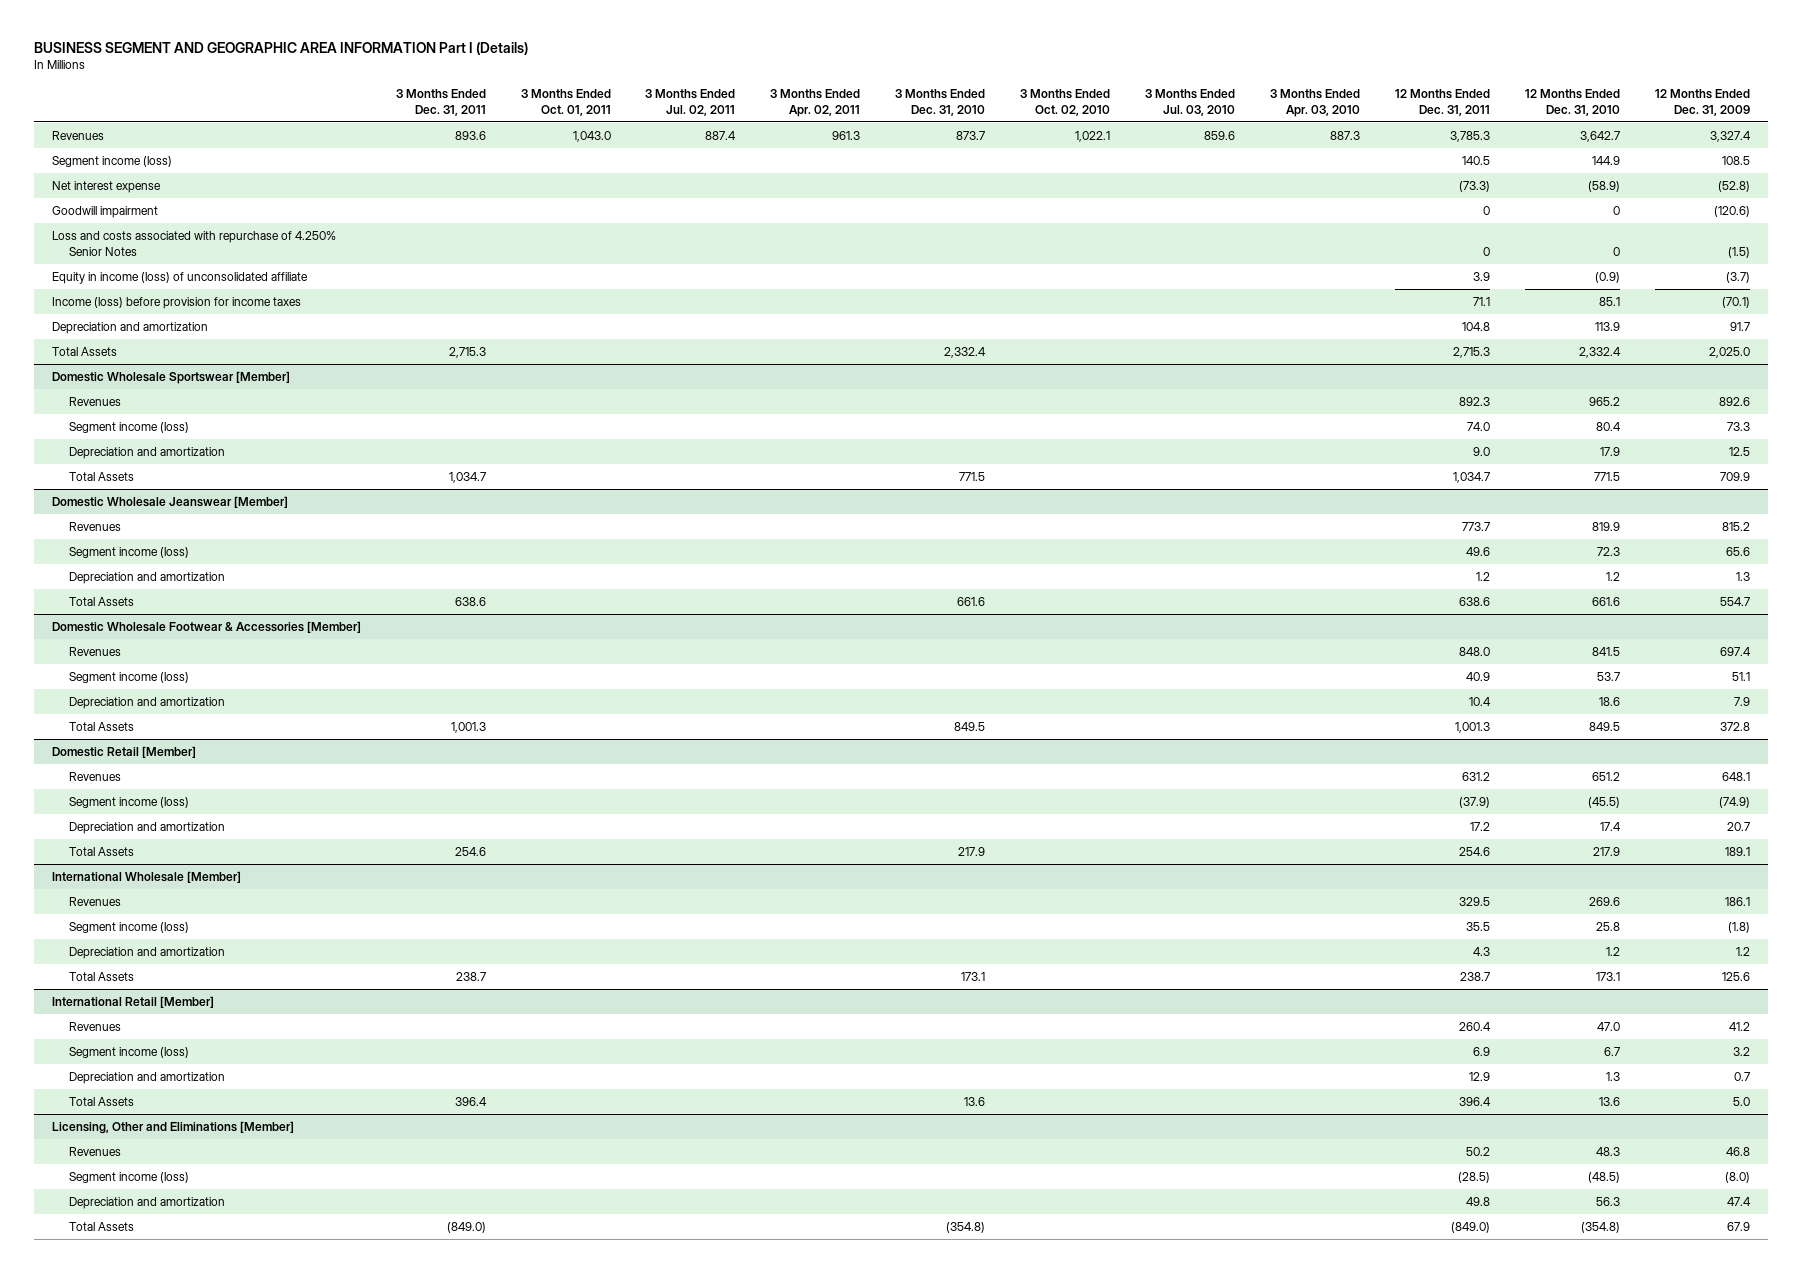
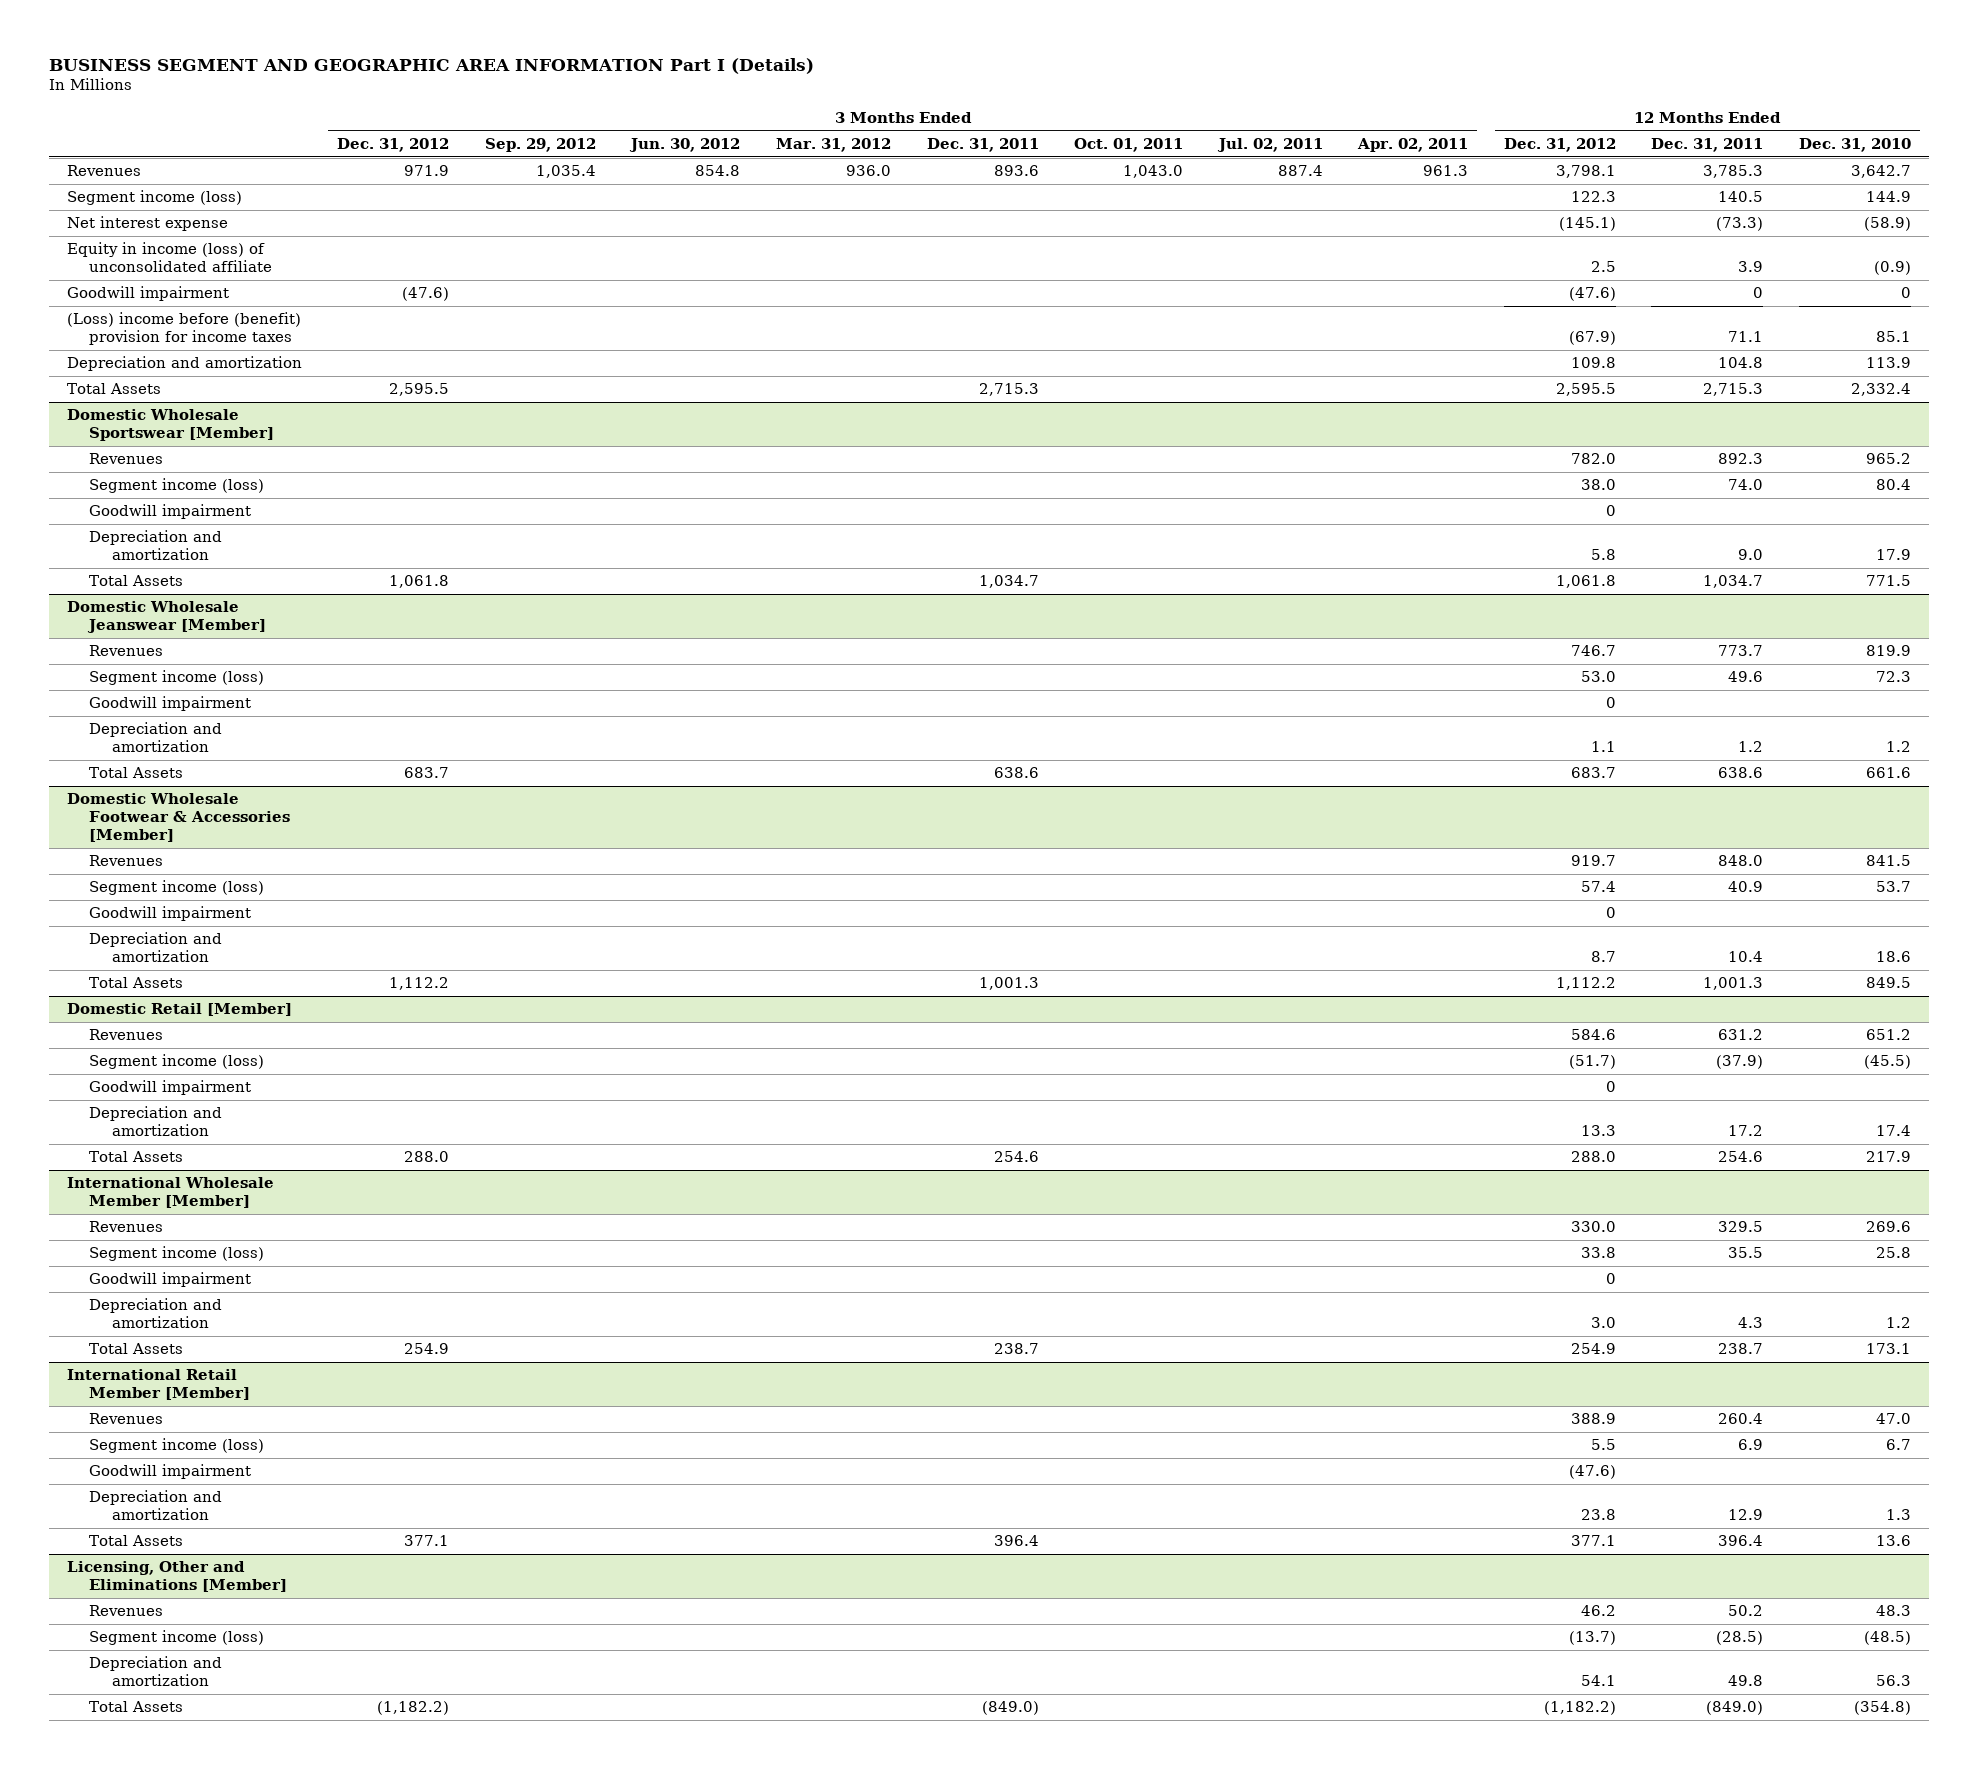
[895,89,986,116] 3 Months Ended Dec. 31, 2010 -> none
[1020,89,1111,116] 3 Months Ended Oct. 02, 2010 -> none
[1145,89,1236,116] 3 Months Ended Jul. 03, 2010 -> none
[1270,89,1361,117] 3 Months Ended Apr. 03, 2010 -> none
[1655,89,1751,116] 12 Months Ended Dec. 31, 2009 -> none
none -> [337,137,450,152] Dec. 31, 2012
none -> [484,137,596,152] Sep. 29, 2012
none -> [629,137,741,152] Jun. 30, 2012
none -> [775,137,891,152] Mar. 31, 2012
none -> [1503,137,1616,152] Dec. 31, 2012
[51,230,336,256] Loss and costs associated with repurchase of 4.250% Senior Notes -> none
[51,205,158,218] Goodwill impairment -> [66,286,229,302] Goodwill impairment
[51,296,301,309] Income (loss) before provision for income taxes -> [66,312,301,346] (Loss) income before (benefit) provision for income taxes
none -> [89,504,252,520] Goodwill impairment
none -> [89,696,252,712] Goodwill impairment
none -> [89,906,252,922] Goodwill impairment
none -> [89,1080,252,1096] Goodwill impairment
[51,870,241,883] International Wholesale [Member] -> [66,1177,274,1209] International Wholesale Member [Member]
none -> [89,1272,252,1288] Goodwill impairment
[51,995,214,1008] International Retail [Member] -> [66,1369,251,1401] International Retail Member [Member]
none -> [89,1464,252,1480] Goodwill impairment

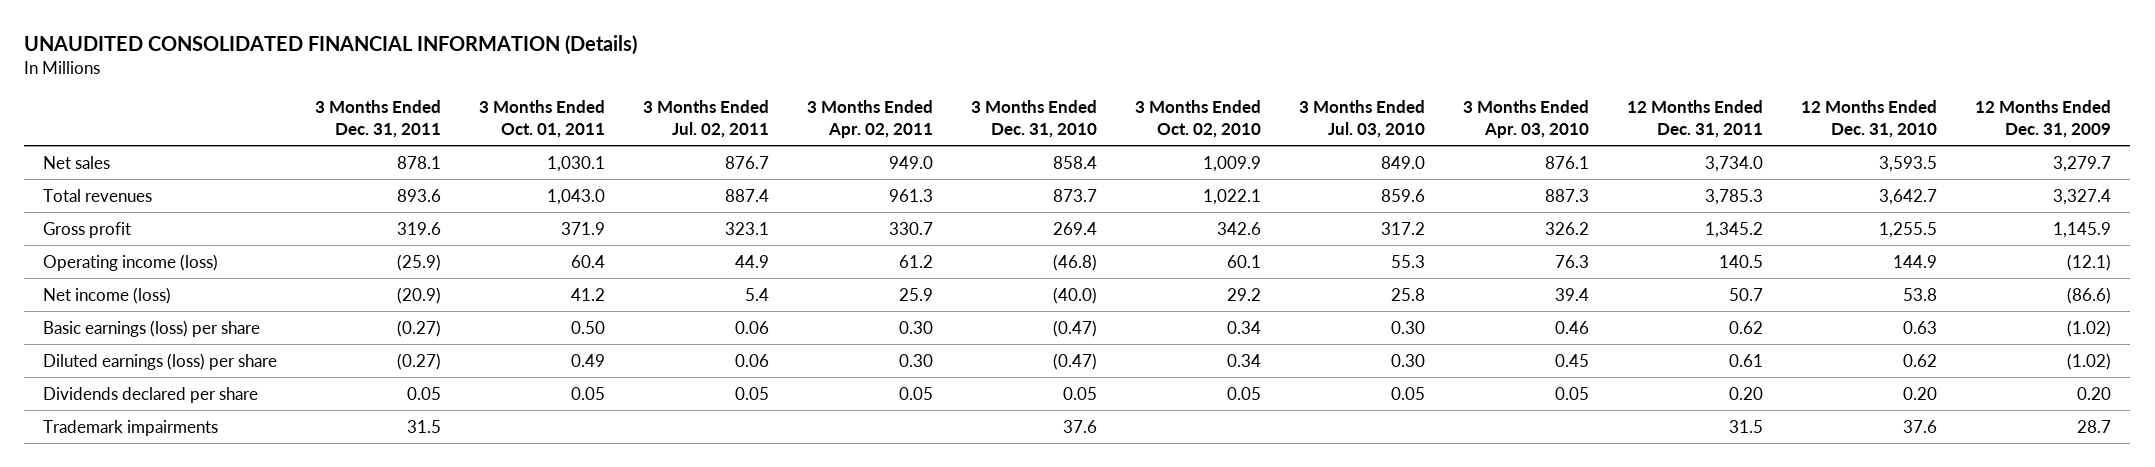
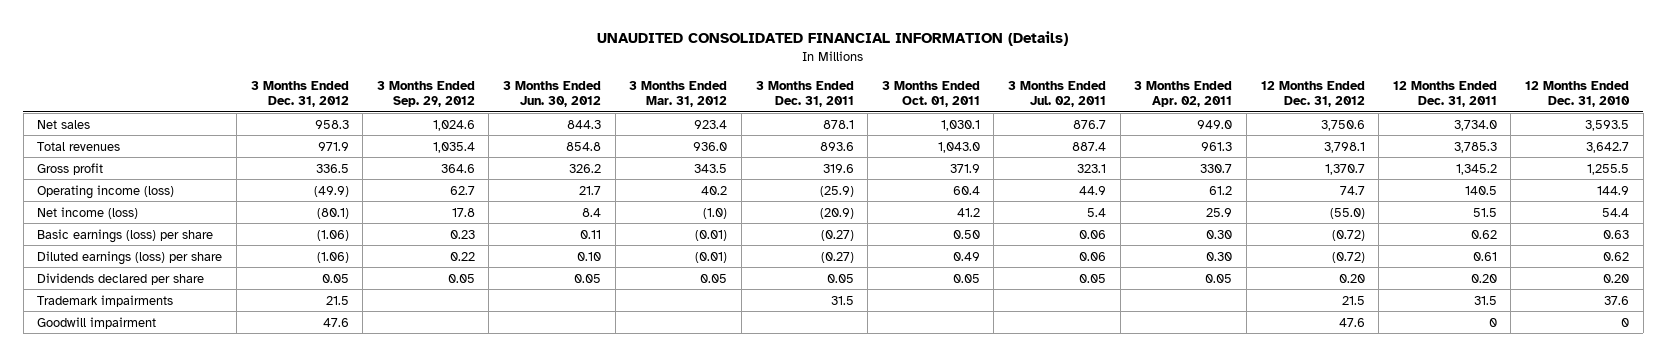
[971,100,1098,139] 3 Months Ended Dec. 31, 2010 -> none
[1135,100,1262,139] 3 Months Ended Oct. 02, 2010 -> none
[1299,100,1426,139] 3 Months Ended Jul. 03, 2010 -> none
[1463,100,1590,139] 3 Months Ended Apr. 03, 2010 -> none
[1975,100,2112,139] 12 Months Ended Dec. 31, 2009 -> none
none -> [250,80,349,107] 3 Months Ended Dec. 31, 2012
none -> [376,80,475,107] 3 Months Ended Sep. 29, 2012
none -> [503,80,602,107] 3 Months Ended Jun. 30, 2012
none -> [629,80,728,107] 3 Months Ended Mar. 31, 2012
none -> [1260,80,1365,107] 12 Months Ended Dec. 31, 2012
[1729,287,1764,301] 50.7 -> [1472,207,1497,217] 51.5
[1903,287,1938,301] 53.8 -> [1602,207,1630,217] 54.4
none -> [37,316,157,329] Goodwill impairment

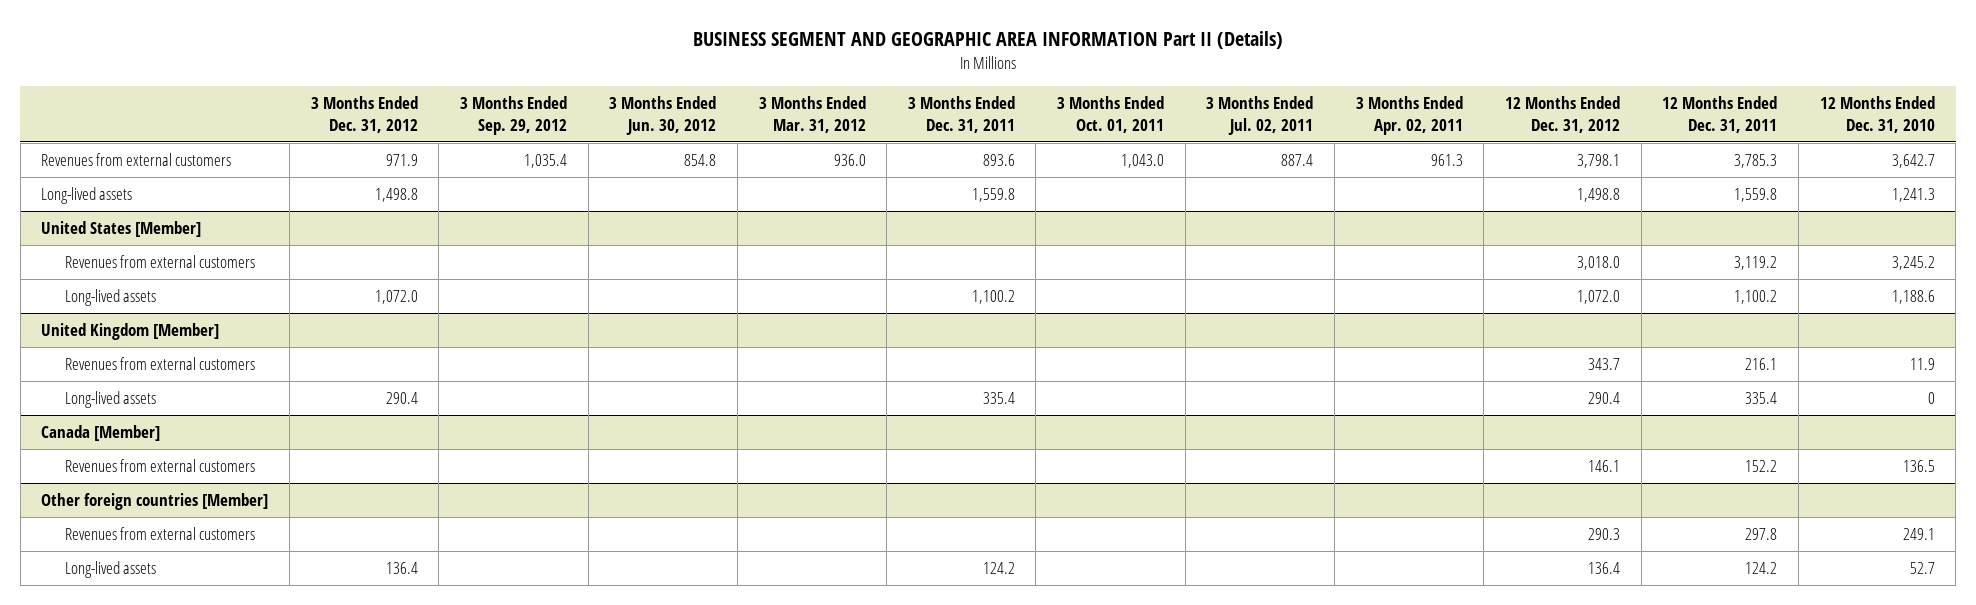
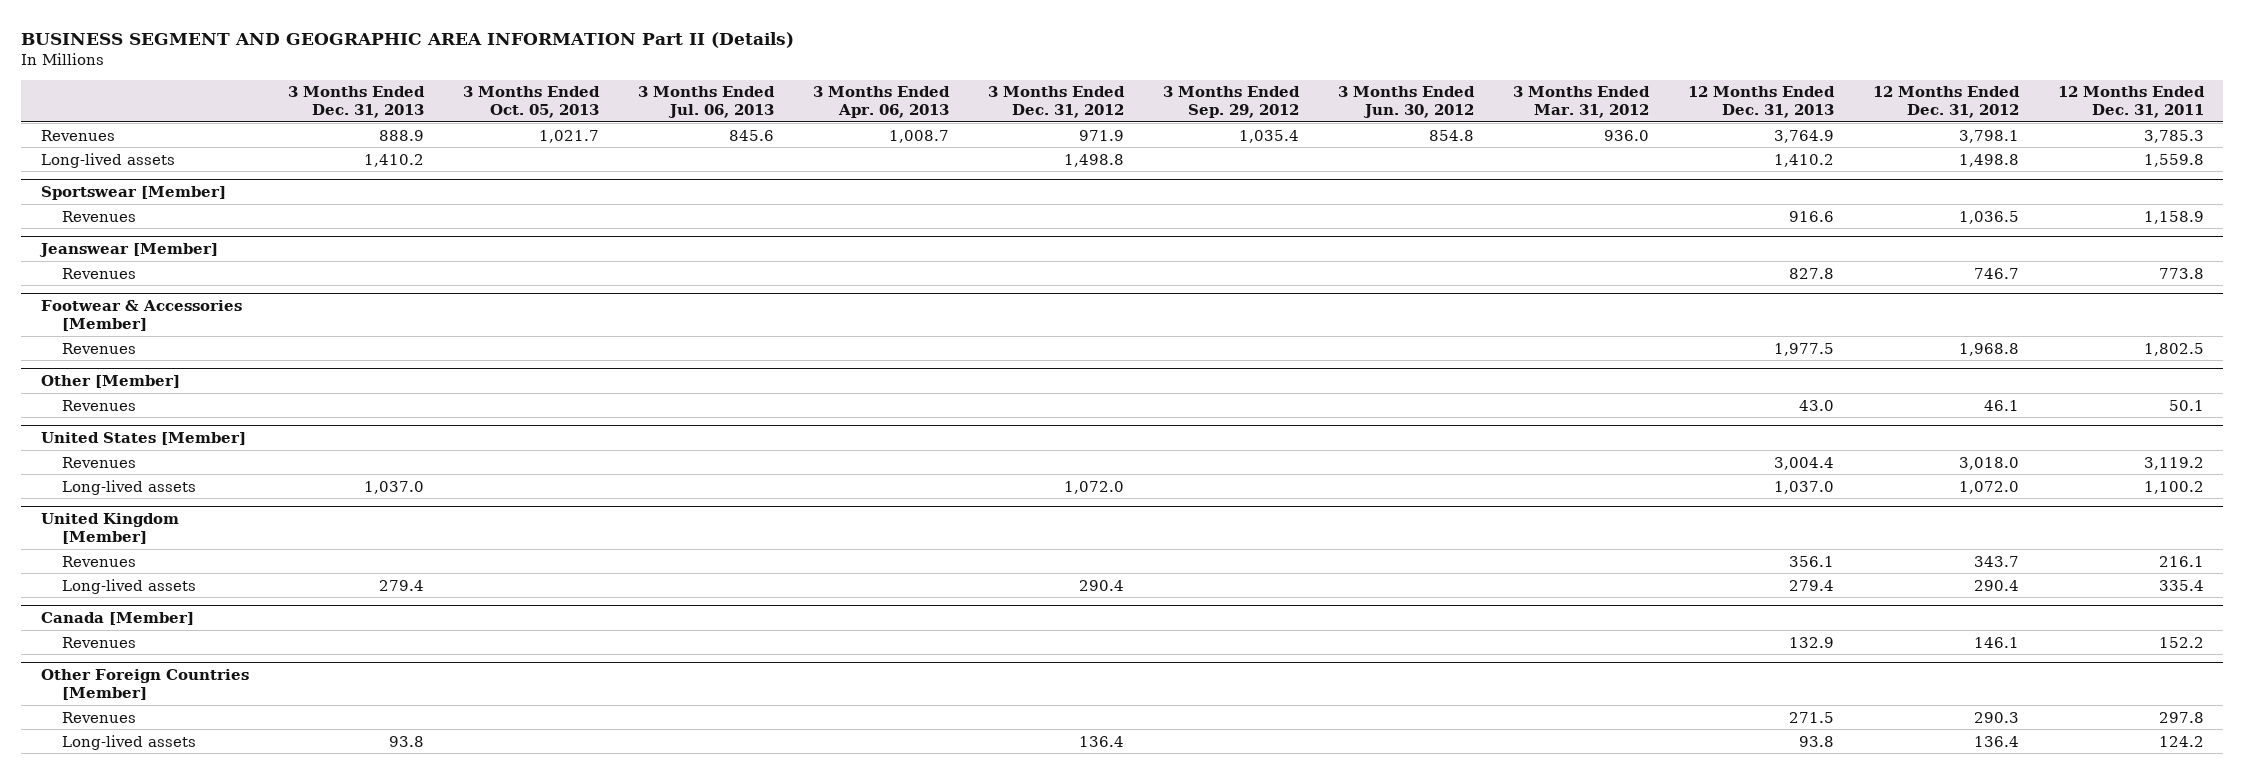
[907,96,1015,133] 3 Months Ended Dec. 31, 2011 -> none
[1057,96,1165,133] 3 Months Ended Oct. 01, 2011 -> none
[1206,96,1314,135] 3 Months Ended Jul. 02, 2011 -> none
[1355,96,1463,135] 3 Months Ended Apr. 02, 2011 -> none
[1819,96,1935,133] 12 Months Ended Dec. 31, 2010 -> none
none -> [287,86,425,118] 3 Months Ended Dec. 31, 2013
none -> [462,86,600,118] 3 Months Ended Oct. 05, 2013
none -> [637,86,775,118] 3 Months Ended Jul. 06, 2013
none -> [812,86,950,118] 3 Months Ended Apr. 06, 2013
none -> [1687,86,1835,118] 12 Months Ended Dec. 31, 2013
[41,152,232,166] Revenues from external customers -> [40,129,115,141] Revenues
none -> [40,186,226,201] Sportswear [Member]
none -> [62,210,137,222] Revenues
none -> [38,243,218,258] Jeanswear [Member]
none -> [62,267,137,279] Revenues
none -> [40,300,242,331] Footwear & Accessories [Member]
none -> [62,342,137,354] Revenues
none -> [40,375,180,389] Other [Member]
none -> [62,399,137,411] Revenues
[65,254,256,268] Revenues from external customers -> [62,456,137,468] Revenues
[65,356,256,370] Revenues from external customers -> [62,555,137,567] Revenues
[65,458,256,472] Revenues from external customers -> [62,636,137,648] Revenues
[41,492,269,510] Other foreign countries [Member] -> [40,669,249,700] Other Foreign Countries [Member]
[65,526,256,540] Revenues from external customers -> [62,711,137,723] Revenues

